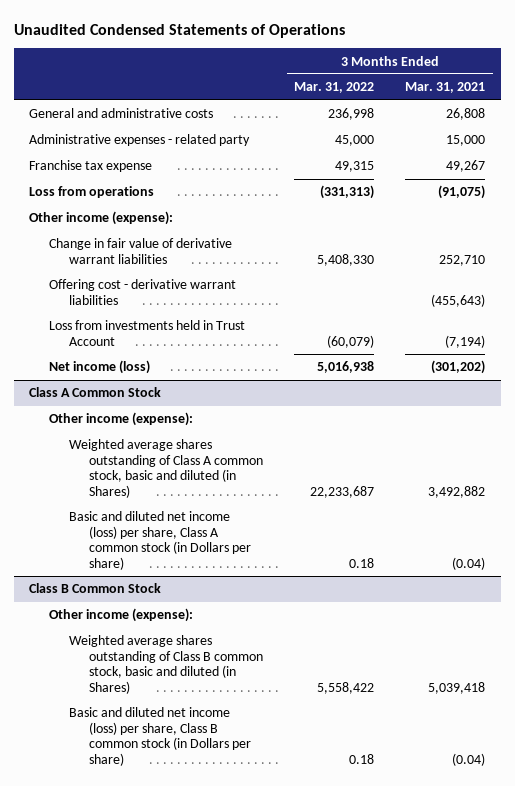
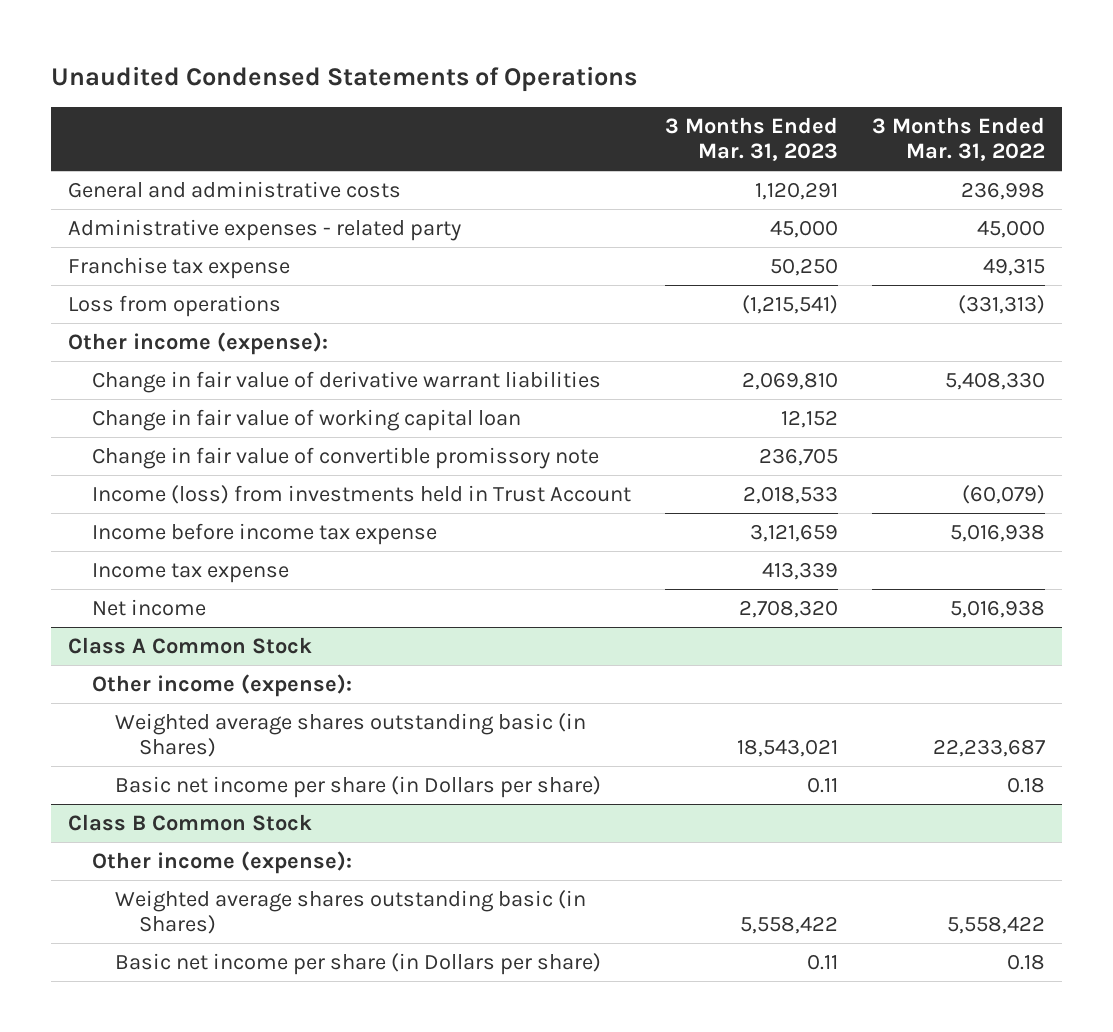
[405,82,486,94] Mar. 31, 2021 -> none
none -> [664,116,838,162] 3 Months Ended Mar. 31, 2023
[49,279,237,305] Offering cost - derivative warrant liabilities -> none
none -> [91,408,521,431] Change in fair value of working capital loan
none -> [91,446,599,469] Change in fair value of convertible promissory note
[49,320,246,346] Loss from investments held in Trust Account -> [91,484,631,504] Income (loss) from investments held in Trust Account
none -> [91,522,437,545] Income before income tax expense
none -> [91,562,289,583] Income tax expense
[49,360,151,375] Net income (loss) -> [91,598,206,616] Net income
[69,439,264,499] Weighted average shares outstanding of Class A common stock, basic and diluted (in Shares) -> [115,712,587,758] Weighted average shares outstanding basic (in Shares)
[69,511,252,571] Basic and diluted net income (loss) per share, Class A common stock (in Dollars per share) -> [115,775,602,798] Basic net income per share (in Dollars per share)
[69,635,264,695] Weighted average shares outstanding of Class B common stock, basic and diluted (in Shares) -> [115,889,587,935] Weighted average shares outstanding basic (in Shares)
[69,707,252,767] Basic and diluted net income (loss) per share, Class B common stock (in Dollars per share) -> [115,952,602,975] Basic net income per share (in Dollars per share)

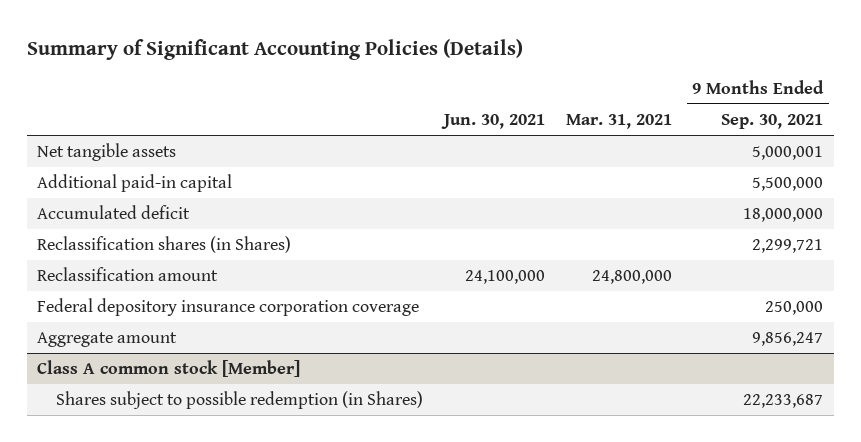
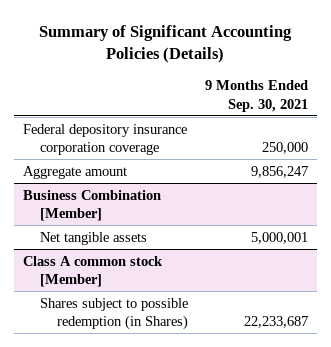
[440,114,545,130] Jun. 30, 2021 -> none
[565,114,672,130] Mar. 31, 2021 -> none
[37,143,177,162] Net tangible assets -> none
[37,174,233,193] Additional paid-in capital -> none
[37,205,191,220] Accumulated deficit -> none
[37,236,292,254] Reclassification shares (in Shares) -> none
[37,267,219,282] Reclassification amount -> none
none -> [22,189,161,221] Business Combination [Member]
none -> [39,231,147,245] Net tangible assets

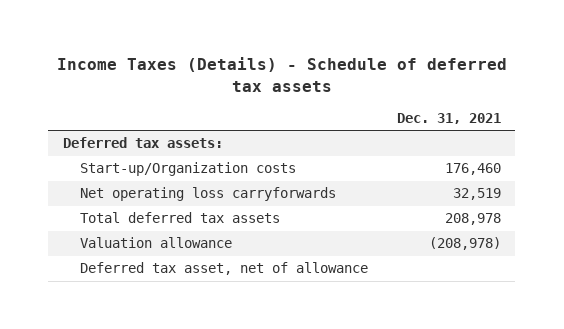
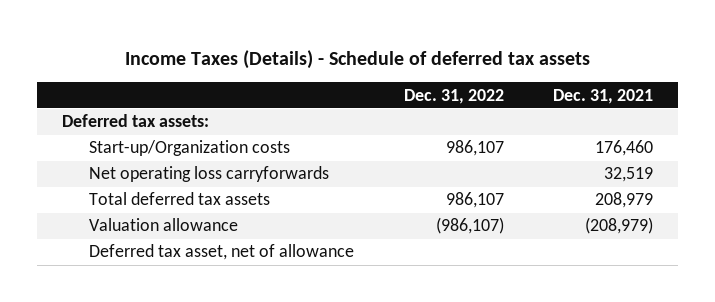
none -> [403,88,504,104] Dec. 31, 2022
[445,213,502,226] 208,978 -> [595,192,654,209] 208,979
[429,237,502,251] (208,978) -> [585,217,654,235] (208,979)

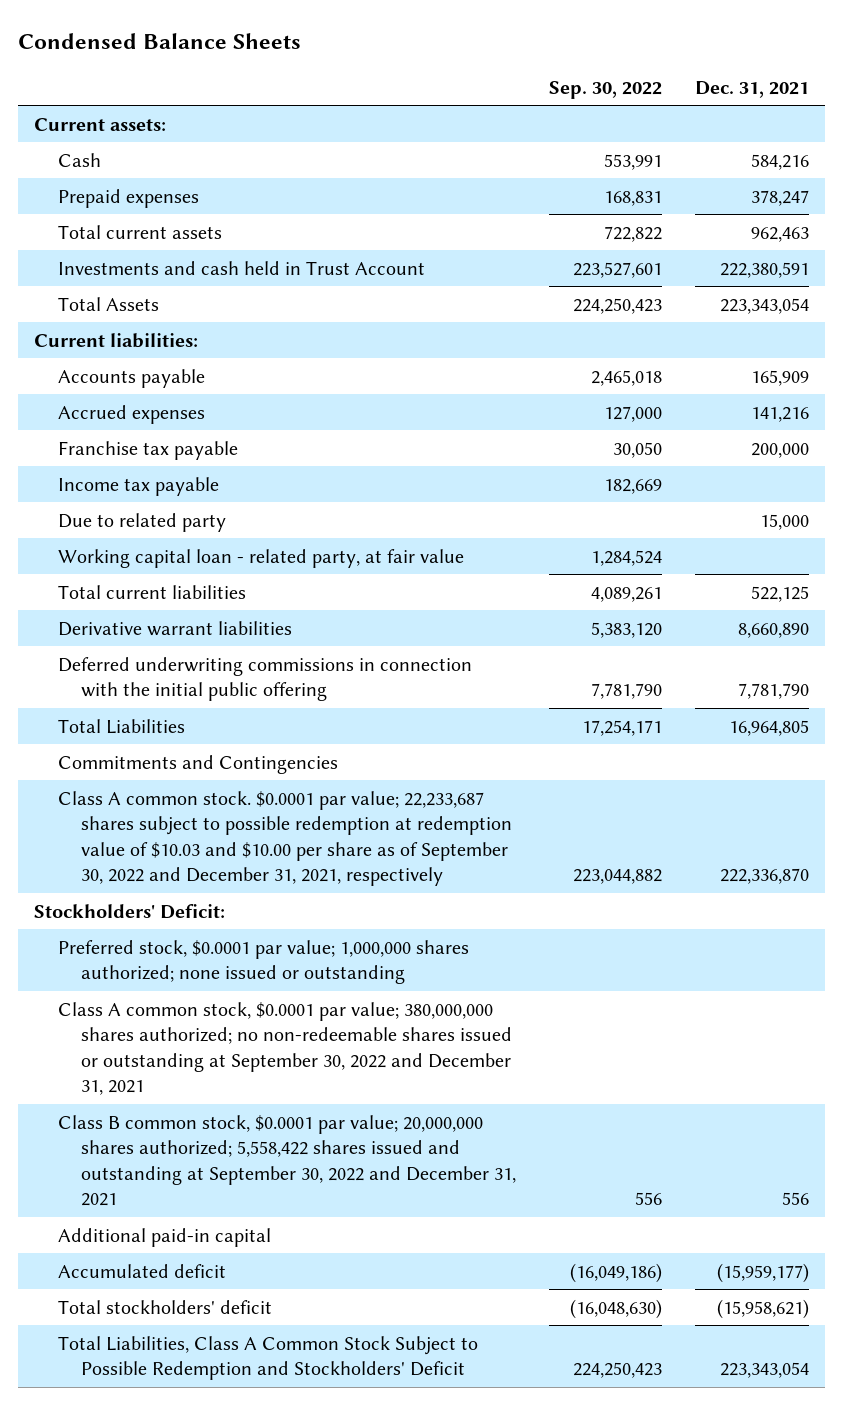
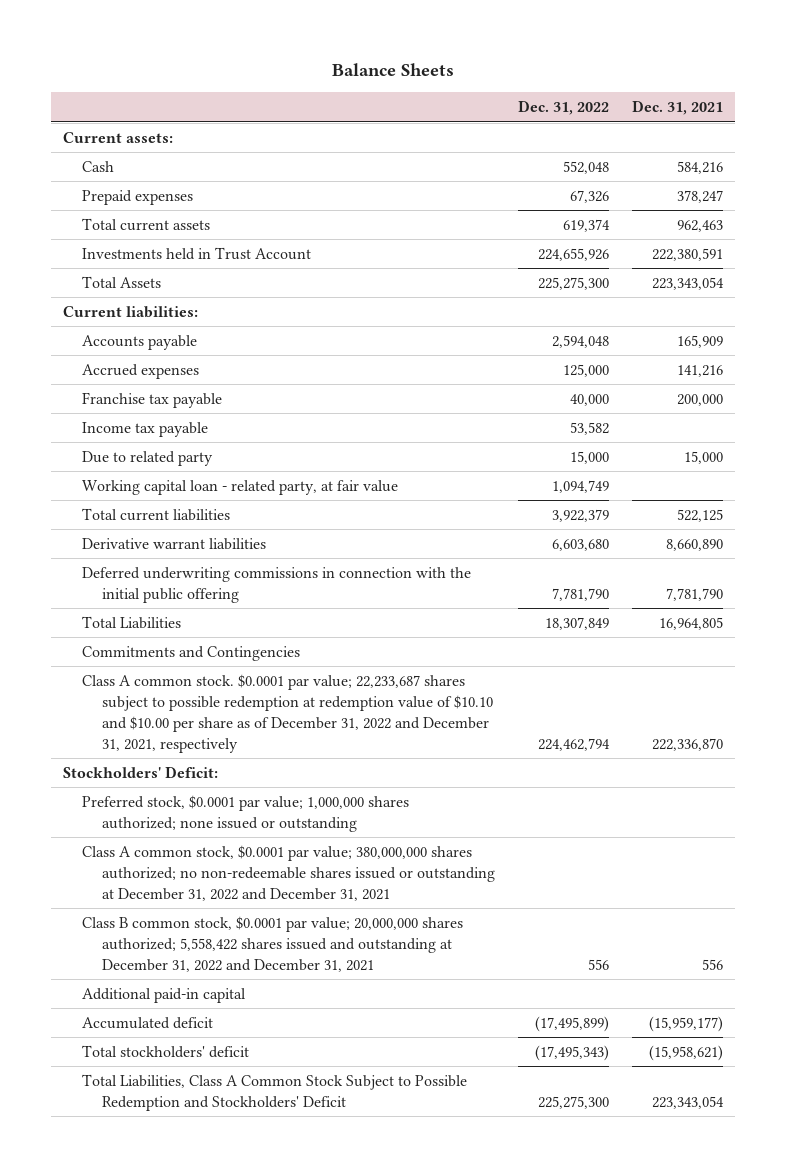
[17,32,301,49] Condensed Balance Sheets -> [331,63,454,77] Balance Sheets
[549,80,663,99] Sep. 30, 2022 -> none
none -> [517,100,609,116] Dec. 31, 2022
[57,260,425,275] Investments and cash held in Trust Account -> [82,246,312,260] Investments held in Trust Account
[57,790,513,887] Class A common stock. $0.0001 par value; 22,233,687 shares subject to possible redemption at redemption value of $10.03 and $10.00 per share as of September 30, 2022 and December 31, 2021, respectively -> [82,673,493,753] Class A common stock. $0.0001 par value; 22,233,687 shares subject to possible redemption at redemption value of $10.10 and $10.00 per share as of December 31, 2022 and December 31, 2021, respectively
[57,1001,513,1096] Class A common stock, $0.0001 par value; 380,000,000 shares authorized; no non-redeemable shares issued or outstanding at September 30, 2022 and December 31, 2021 -> [82,844,495,901] Class A common stock, $0.0001 par value; 380,000,000 shares authorized; no non-redeemable shares issued or outstanding at December 31, 2022 and December 31, 2021
[57,1114,517,1207] Class B common stock, $0.0001 par value; 20,000,000 shares authorized; 5,558,422 shares issued and outstanding at September 30, 2022 and December 31, 2021 -> [82,915,464,972] Class B common stock, $0.0001 par value; 20,000,000 shares authorized; 5,558,422 shares issued and outstanding at December 31, 2022 and December 31, 2021

